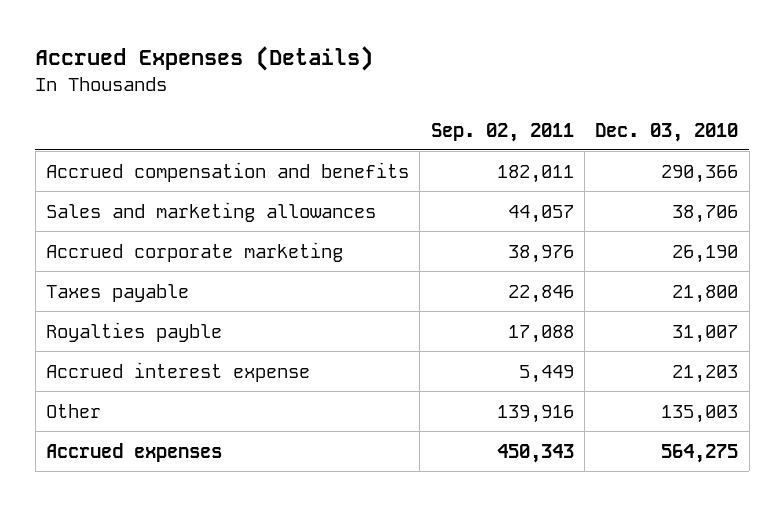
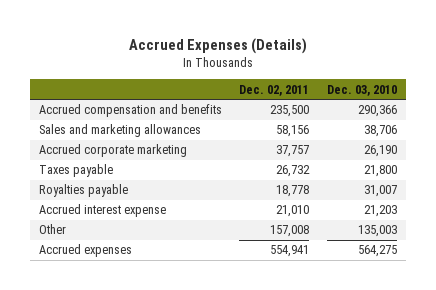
[430,122,574,142] Sep. 02, 2011 -> none
none -> [239,84,310,96] Dec. 02, 2011
[46,321,223,342] Royalties payble -> [38,184,128,198] Royalties payable

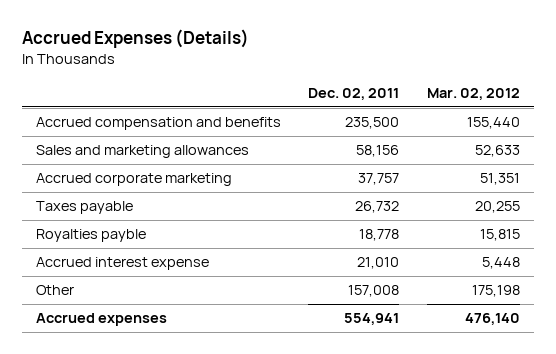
[327,84,398,96] Dec. 03, 2010 -> none
none -> [427,87,521,100] Mar. 02, 2012
[38,184,128,198] Royalties payable -> [35,229,146,243] Royalties payble

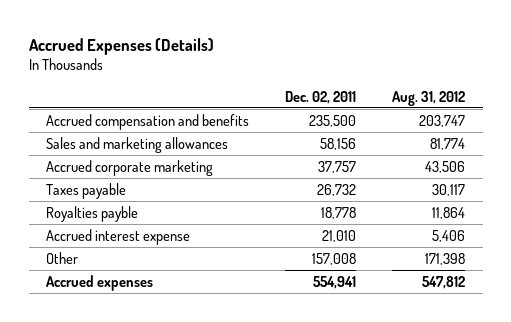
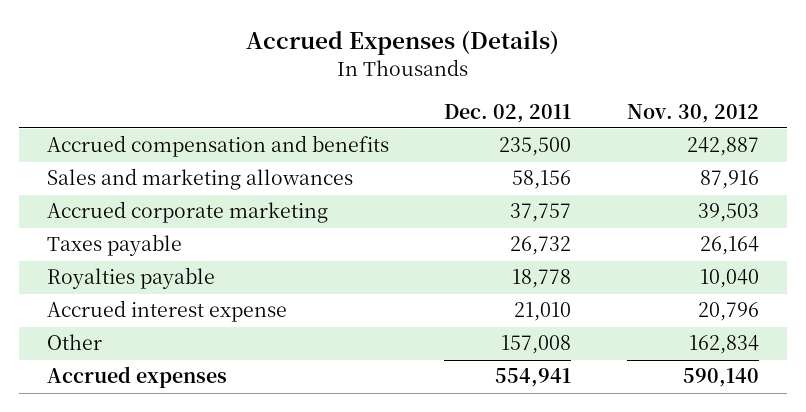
[391,90,465,106] Aug. 31, 2012 -> none
none -> [627,103,760,123] Nov. 30, 2012
[46,205,139,222] Royalties payble -> [46,267,215,290] Royalties payable

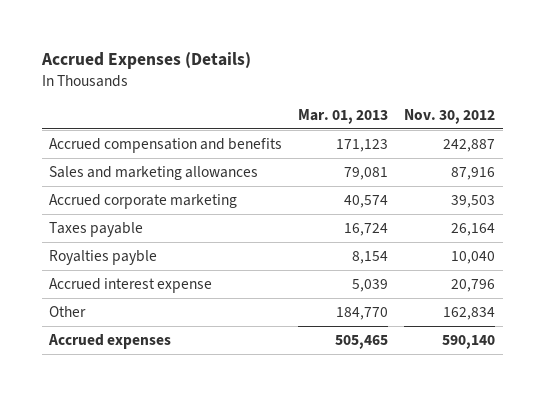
[444,103,572,123] Dec. 02, 2011 -> none
none -> [298,109,389,125] Mar. 01, 2013
[46,267,215,290] Royalties payable -> [49,249,158,265] Royalties payble

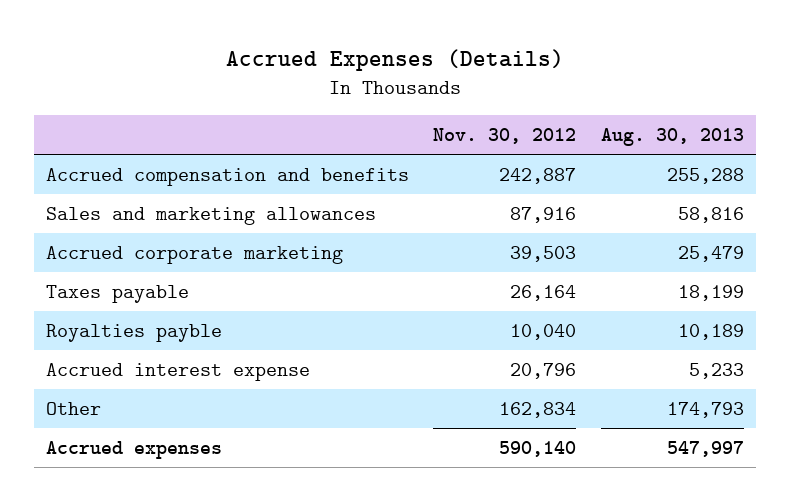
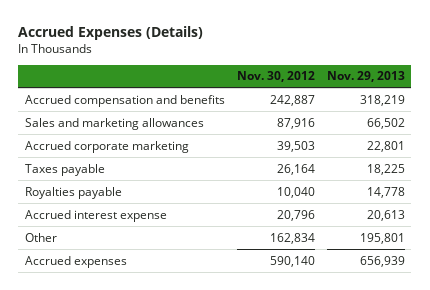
[600,128,744,147] Aug. 30, 2013 -> none
none -> [327,71,406,83] Nov. 29, 2013
[46,323,223,342] Royalties payble -> [24,186,122,199] Royalties payable

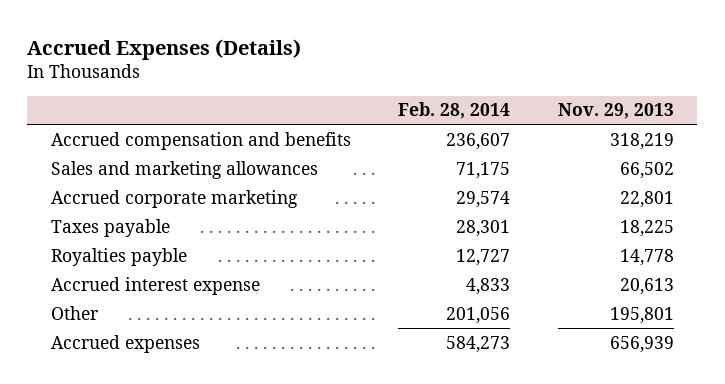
[236,71,315,83] Nov. 30, 2012 -> none
none -> [398,102,511,120] Feb. 28, 2014
[24,186,122,199] Royalties payable -> [51,247,188,266] Royalties payble

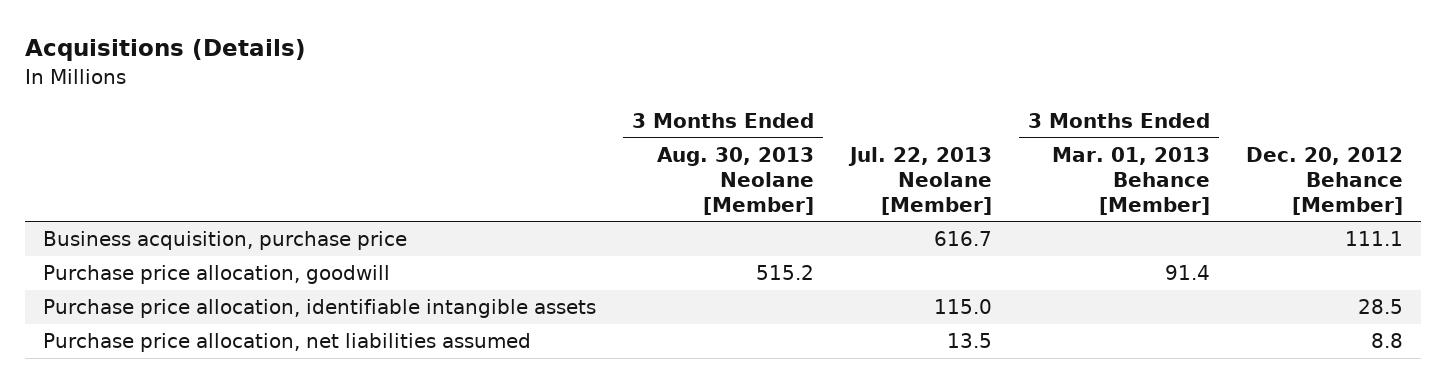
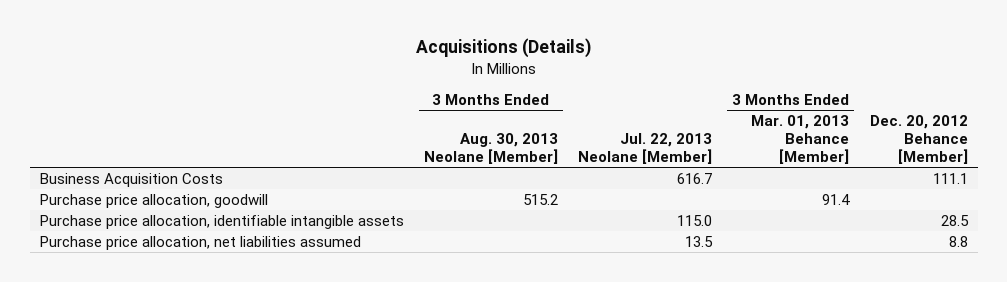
[42,231,407,251] Business acquisition, purchase price -> [39,173,223,188] Business Acquisition Costs

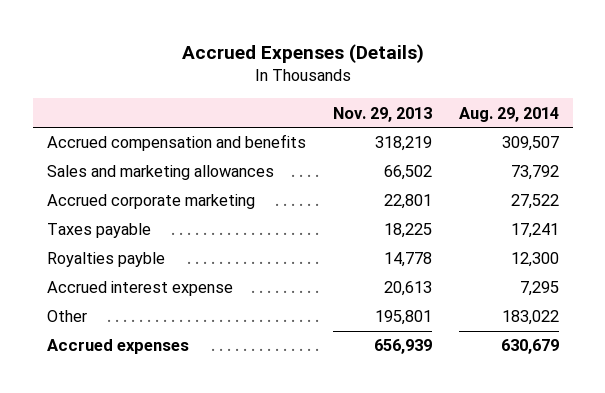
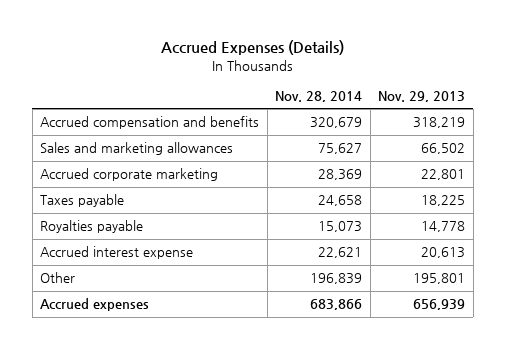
[458,106,559,122] Aug. 29, 2014 -> none
none -> [275,91,363,103] Nov. 28, 2014
[46,252,165,268] Royalties payble -> [40,220,144,234] Royalties payable

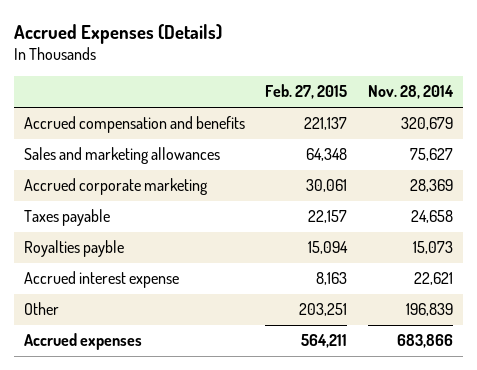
[378,91,466,103] Nov. 29, 2013 -> none
none -> [265,84,348,100] Feb. 27, 2015
[40,220,144,234] Royalties payable -> [24,240,125,258] Royalties payble

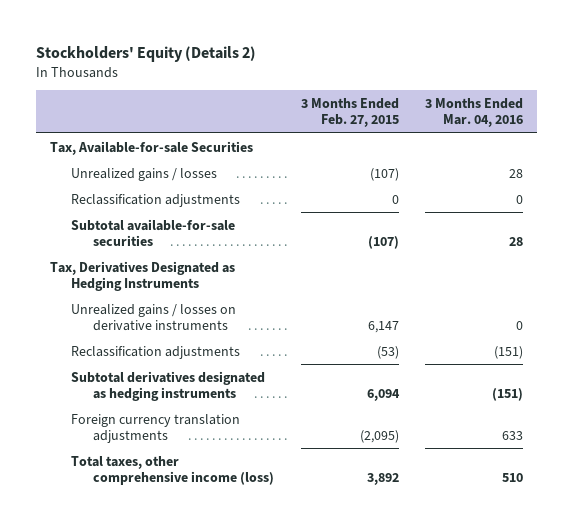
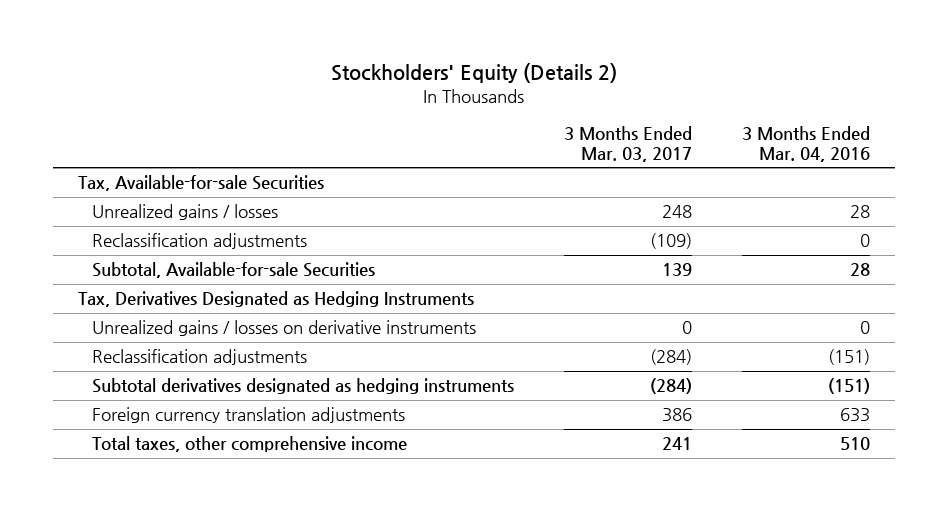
[300,98,399,128] 3 Months Ended Feb. 27, 2015 -> none
none -> [564,126,693,162] 3 Months Ended Mar. 03, 2017
[71,218,236,246] Subtotal available-for-sale securities -> [92,262,376,279] Subtotal, Available-for-sale Securities
[71,455,274,485] Total taxes, other comprehensive income (loss) -> [92,436,408,453] Total taxes, other comprehensive income

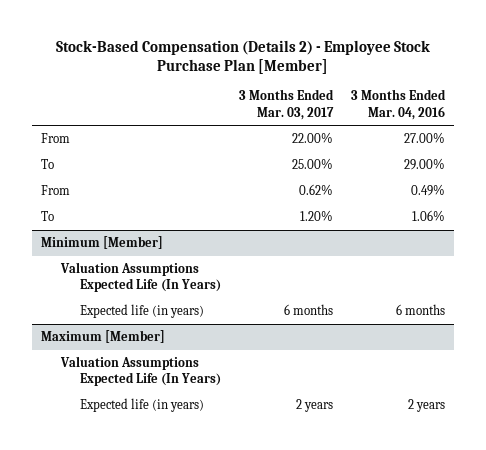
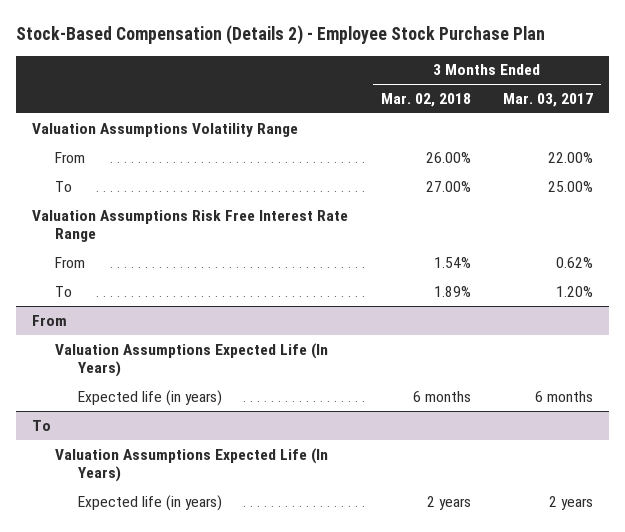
[56,39,431,74] Stock-Based Compensation (Details 2) - Employee Stock Purchase Plan [Member] -> [16,25,546,46] Stock-Based Compensation (Details 2) - Employee Stock Purchase Plan
[350,89,446,120] 3 Months Ended Mar. 04, 2016 -> none
none -> [380,93,471,108] Mar. 02, 2018
none -> [32,122,299,137] Valuation Assumptions Volatility Range
none -> [32,209,349,242] Valuation Assumptions Risk Free Interest Rate Range
[41,236,164,250] Minimum [Member] -> [32,314,68,326] From
[41,330,166,344] Maximum [Member] -> [32,419,52,431] To

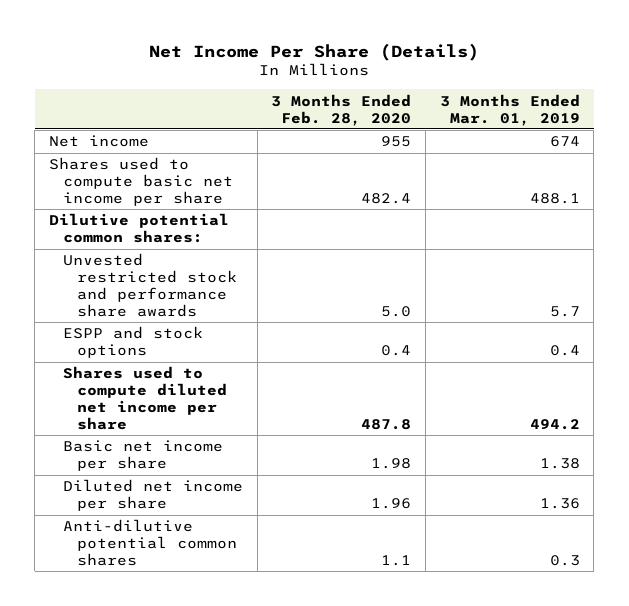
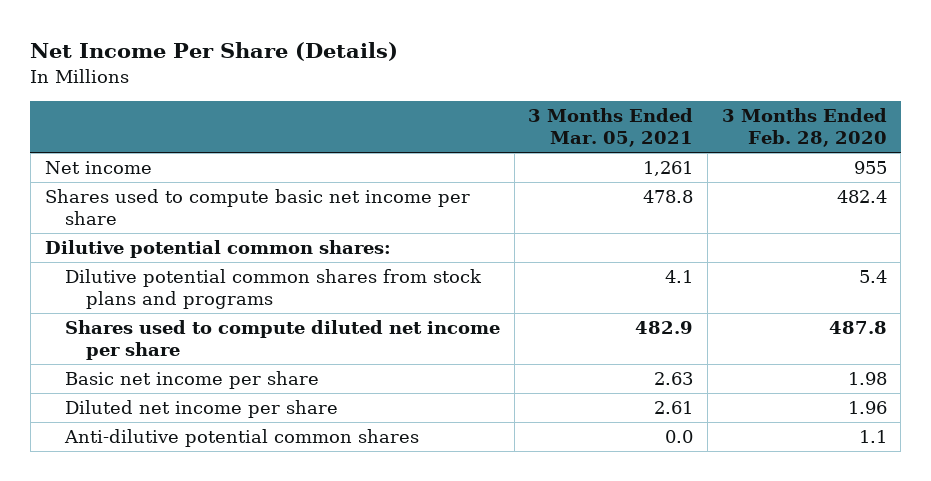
[439,93,580,126] 3 Months Ended Mar. 01, 2019 -> none
none -> [528,108,694,148] 3 Months Ended Mar. 05, 2021
[63,253,238,317] Unvested restricted stock and performance share awards -> none
[63,326,204,359] ESPP and stock options -> none
none -> [65,269,483,310] Dilutive potential common shares from stock plans and programs

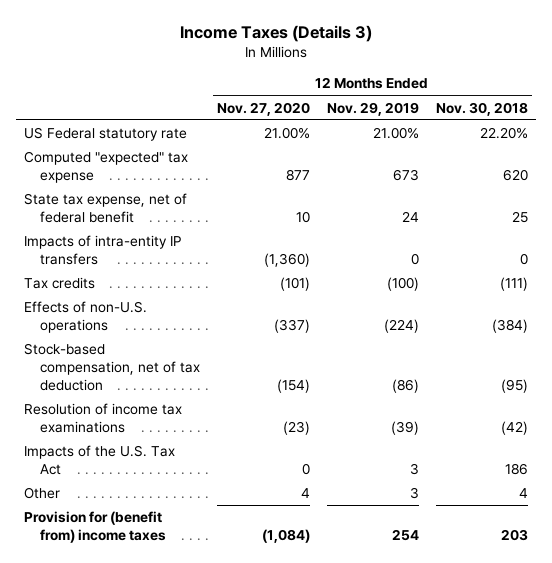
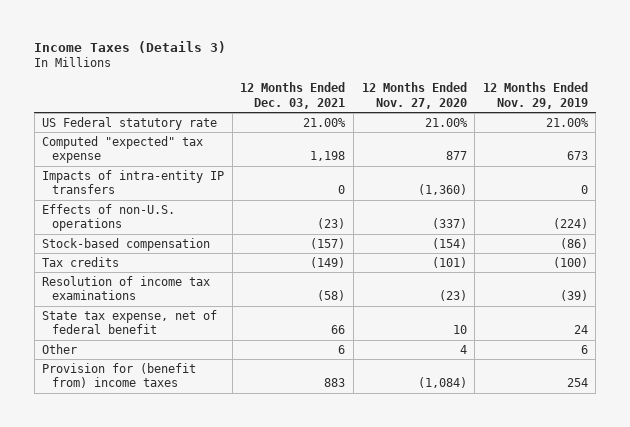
[435,101,528,116] Nov. 30, 2018 -> none
none -> [240,82,346,109] 12 Months Ended Dec. 03, 2021
[24,343,201,391] Stock-based compensation, net of tax deduction -> [42,237,211,251] Stock-based compensation
[24,277,96,290] Tax credits -> [42,256,120,267] Tax credits
[24,445,176,475] Impacts of the U.S. Tax Act -> none
[24,193,188,223] State tax expense, net of federal benefit -> [42,309,218,335] State tax expense, net of federal benefit
[409,487,419,500] 3 -> [580,344,588,354] 6

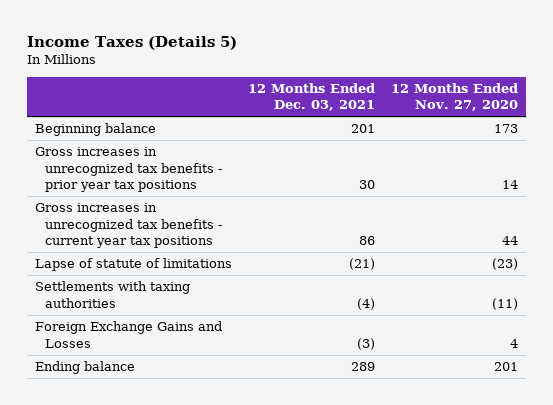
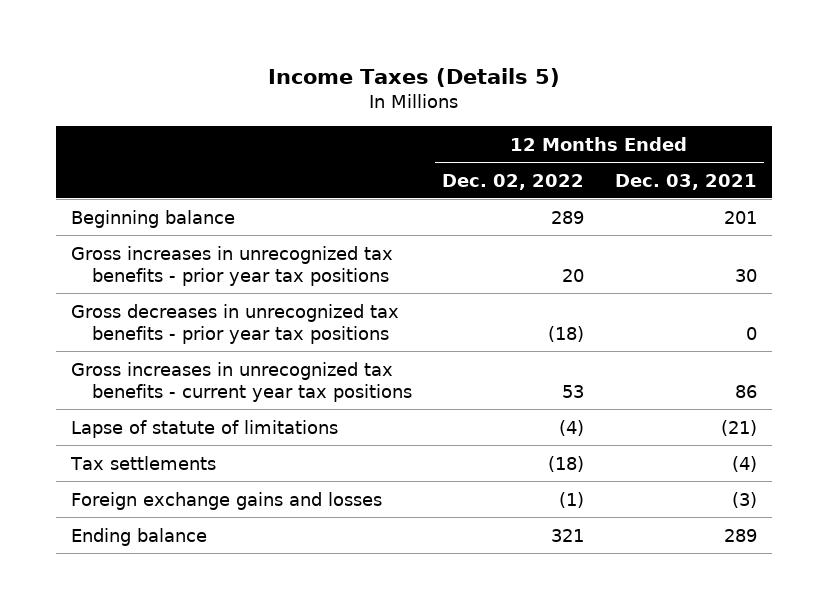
[391,83,519,112] 12 Months Ended Nov. 27, 2020 -> none
none -> [442,173,585,190] Dec. 02, 2022
none -> [71,303,400,344] Gross decreases in unrecognized tax benefits - prior year tax positions
[34,281,190,308] Settlements with taxing authorities -> [70,455,217,470] Tax settlements
[34,321,222,348] Foreign Exchange Gains and Losses -> [71,491,383,510] Foreign exchange gains and losses

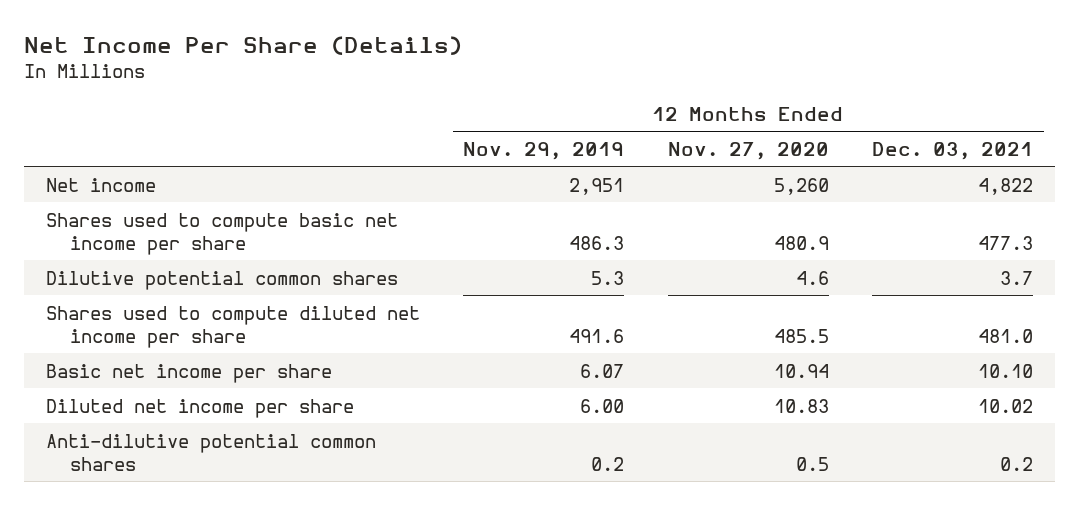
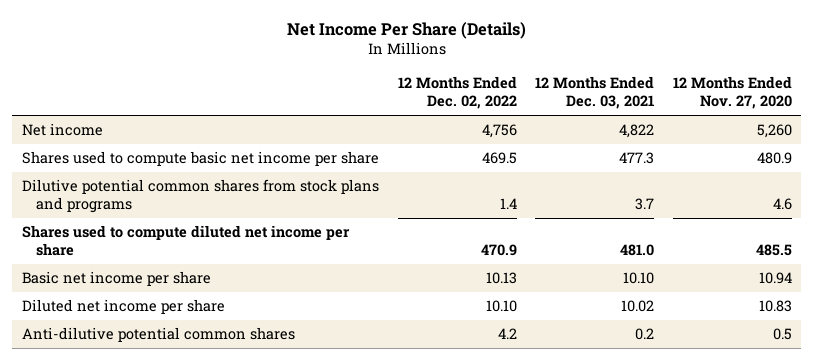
[463,141,625,160] Nov. 29, 2019 -> none
none -> [397,76,517,110] 12 Months Ended Dec. 02, 2022
[45,270,398,290] Dilutive potential common shares -> [21,179,379,214] Dilutive potential common shares from stock plans and programs

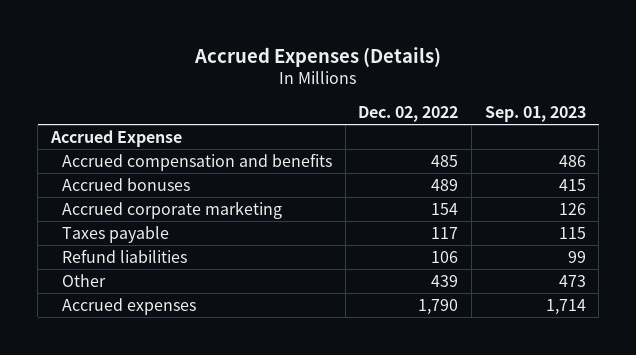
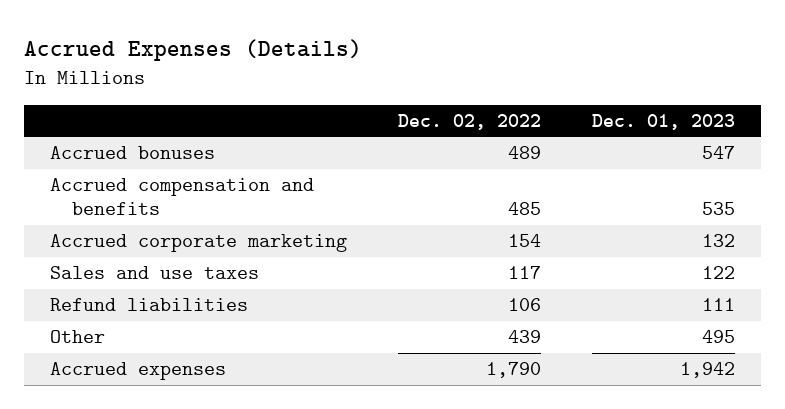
[484,105,586,122] Sep. 01, 2023 -> none
none -> [592,113,736,130] Dec. 01, 2023
[49,129,182,147] Accrued Expense -> none
[62,152,333,171] Accrued compensation and benefits -> [49,178,314,216] Accrued compensation and benefits
[62,225,170,243] Taxes payable -> [49,266,259,280] Sales and use taxes

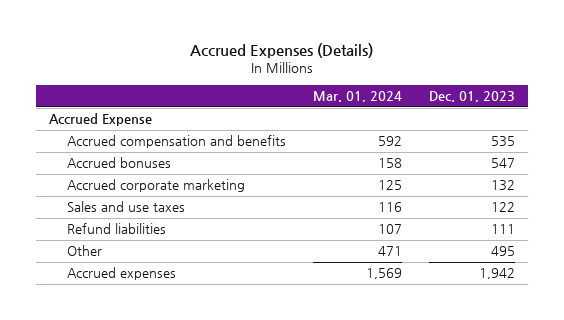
[398,113,542,130] Dec. 02, 2022 -> none
none -> [312,91,402,103] Mar. 01, 2024
none -> [48,113,152,127] Accrued Expense
[49,146,215,160] Accrued bonuses -> [66,157,171,169] Accrued bonuses

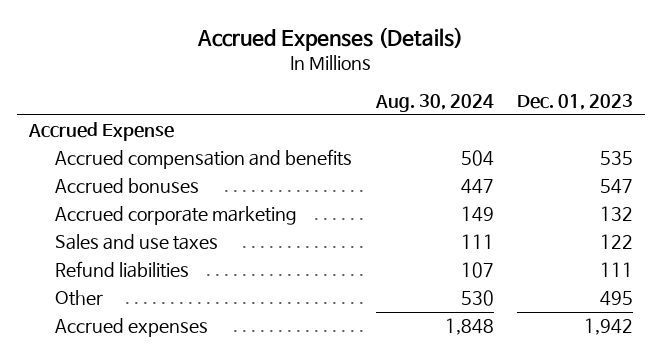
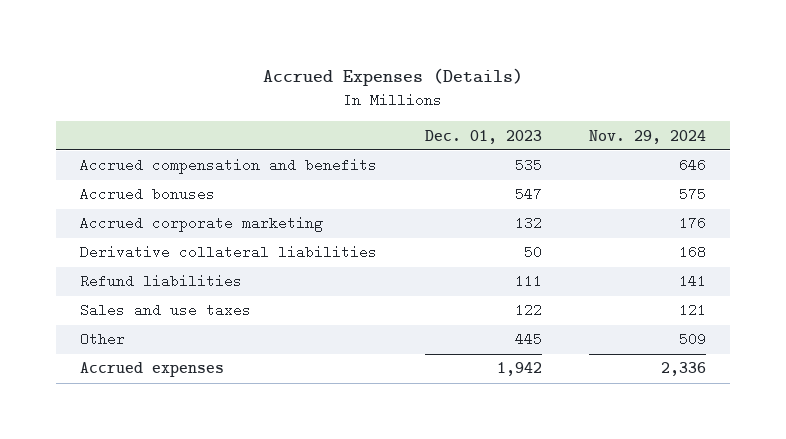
[374,94,494,113] Aug. 30, 2024 -> none
none -> [589,129,707,144] Nov. 29, 2024
[28,122,175,142] Accrued Expense -> none
none -> [80,245,378,260] Derivative collateral liabilities
[55,234,219,251] Sales and use taxes -> [80,303,252,318] Sales and use taxes
[600,291,634,307] 495 -> [514,332,542,347] 445

